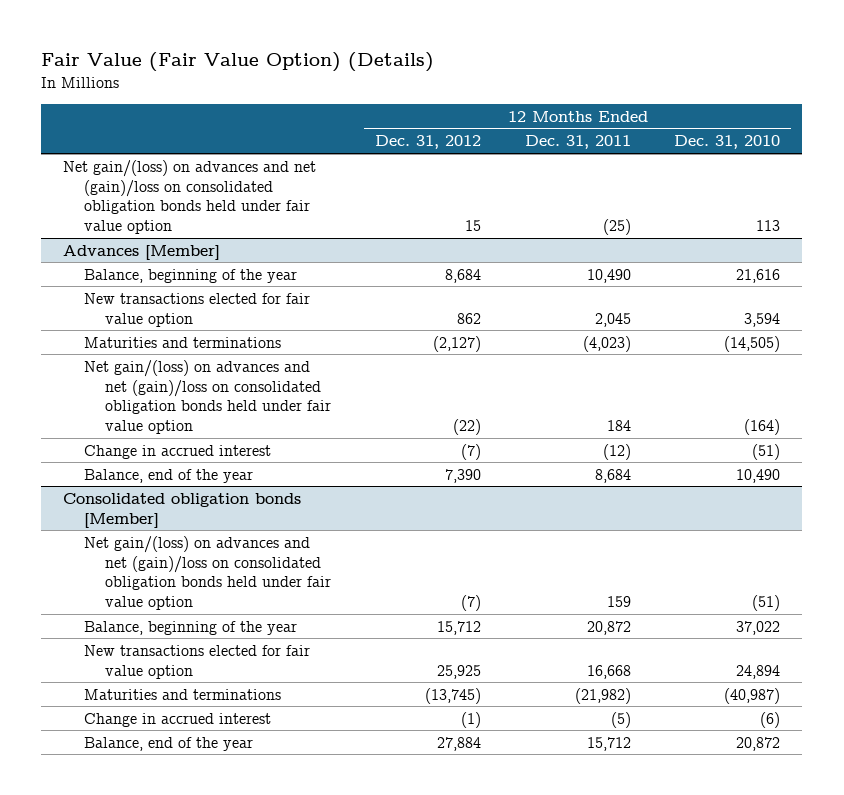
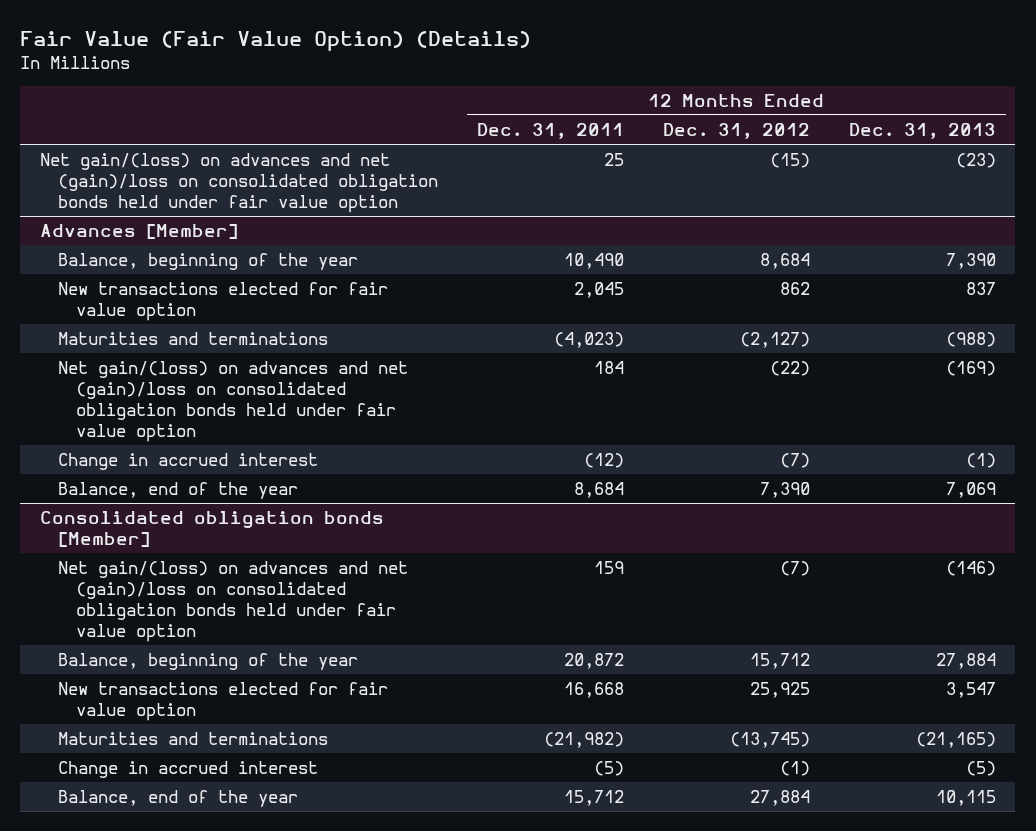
[674,135,781,150] Dec. 31, 2010 -> none
none -> [848,122,996,139] Dec. 31, 2013
[464,220,481,232] 15 -> [769,152,810,168] (15)
[602,219,631,236] (25) -> [603,152,624,166] 25

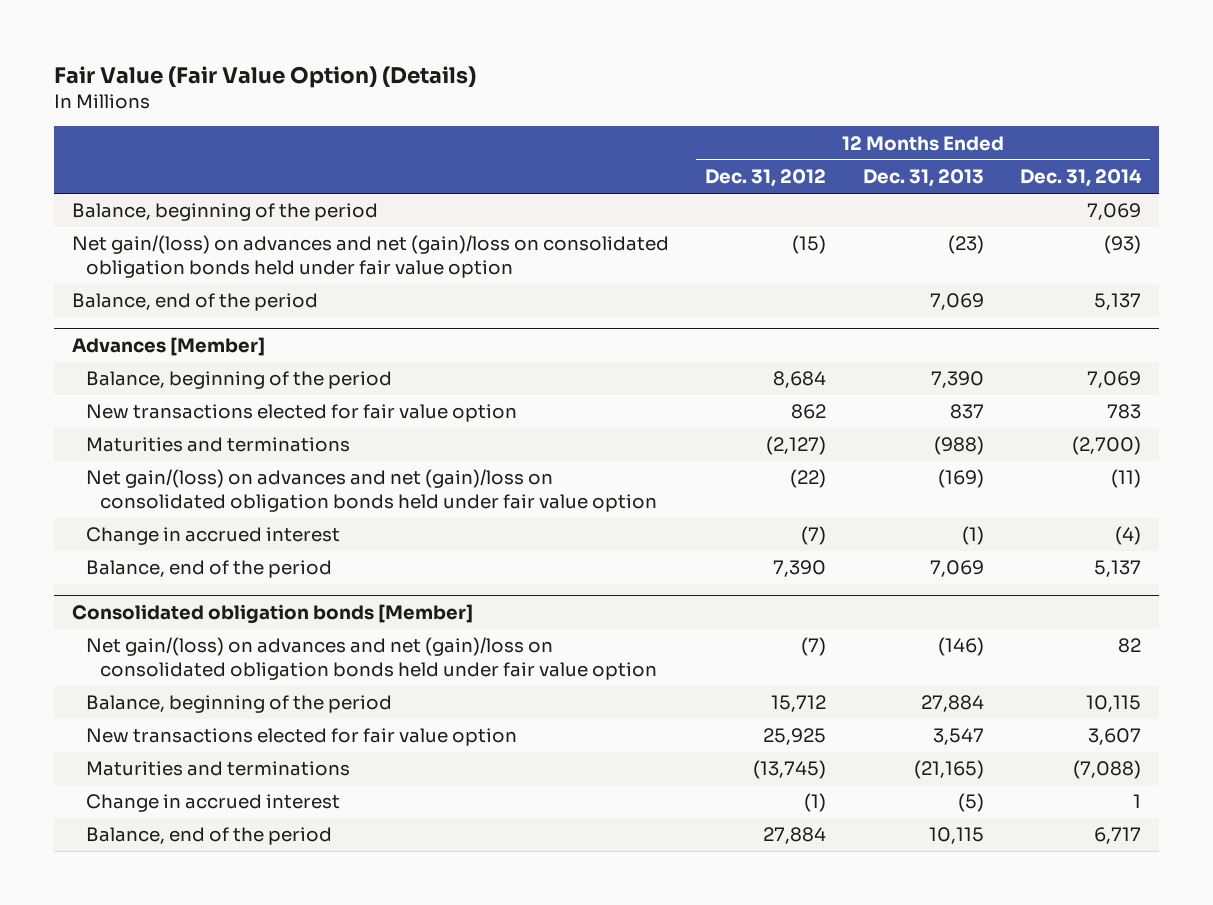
[476,122,624,139] Dec. 31, 2011 -> none
none -> [1019,169,1142,188] Dec. 31, 2014
none -> [72,203,379,222] Balance, beginning of the period
none -> [72,293,319,312] Balance, end of the period
[57,252,358,270] Balance, beginning of the year -> [86,371,393,390] Balance, beginning of the period
[57,481,298,499] Balance, end of the year -> [86,560,333,579] Balance, end of the period
[57,652,358,670] Balance, beginning of the year -> [86,695,393,714] Balance, beginning of the period
[57,789,298,807] Balance, end of the year -> [86,827,333,846] Balance, end of the period

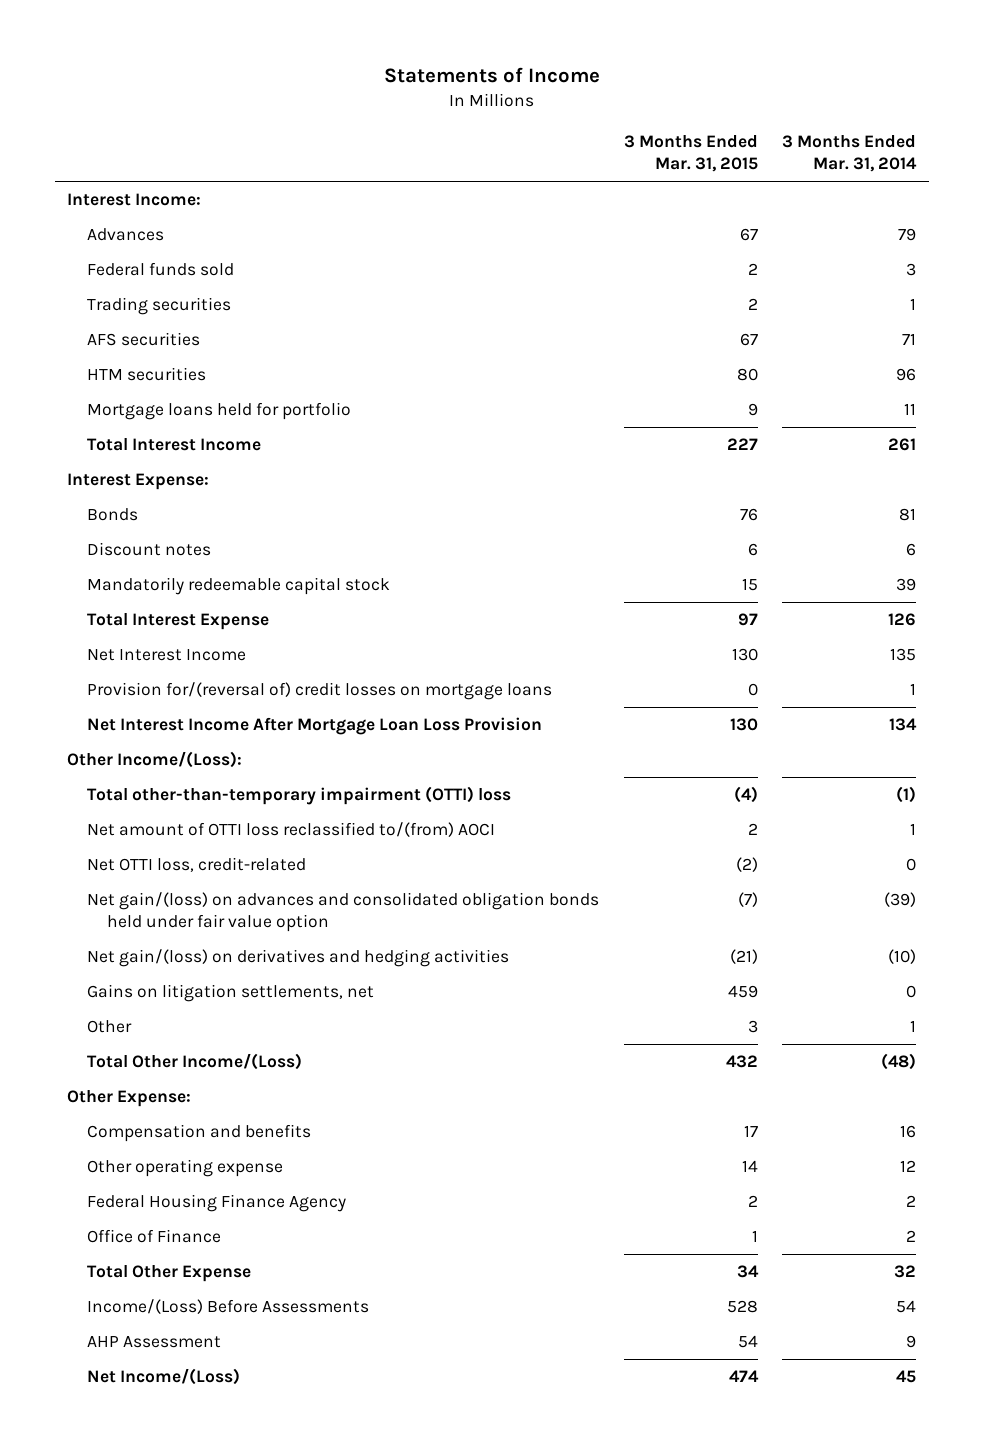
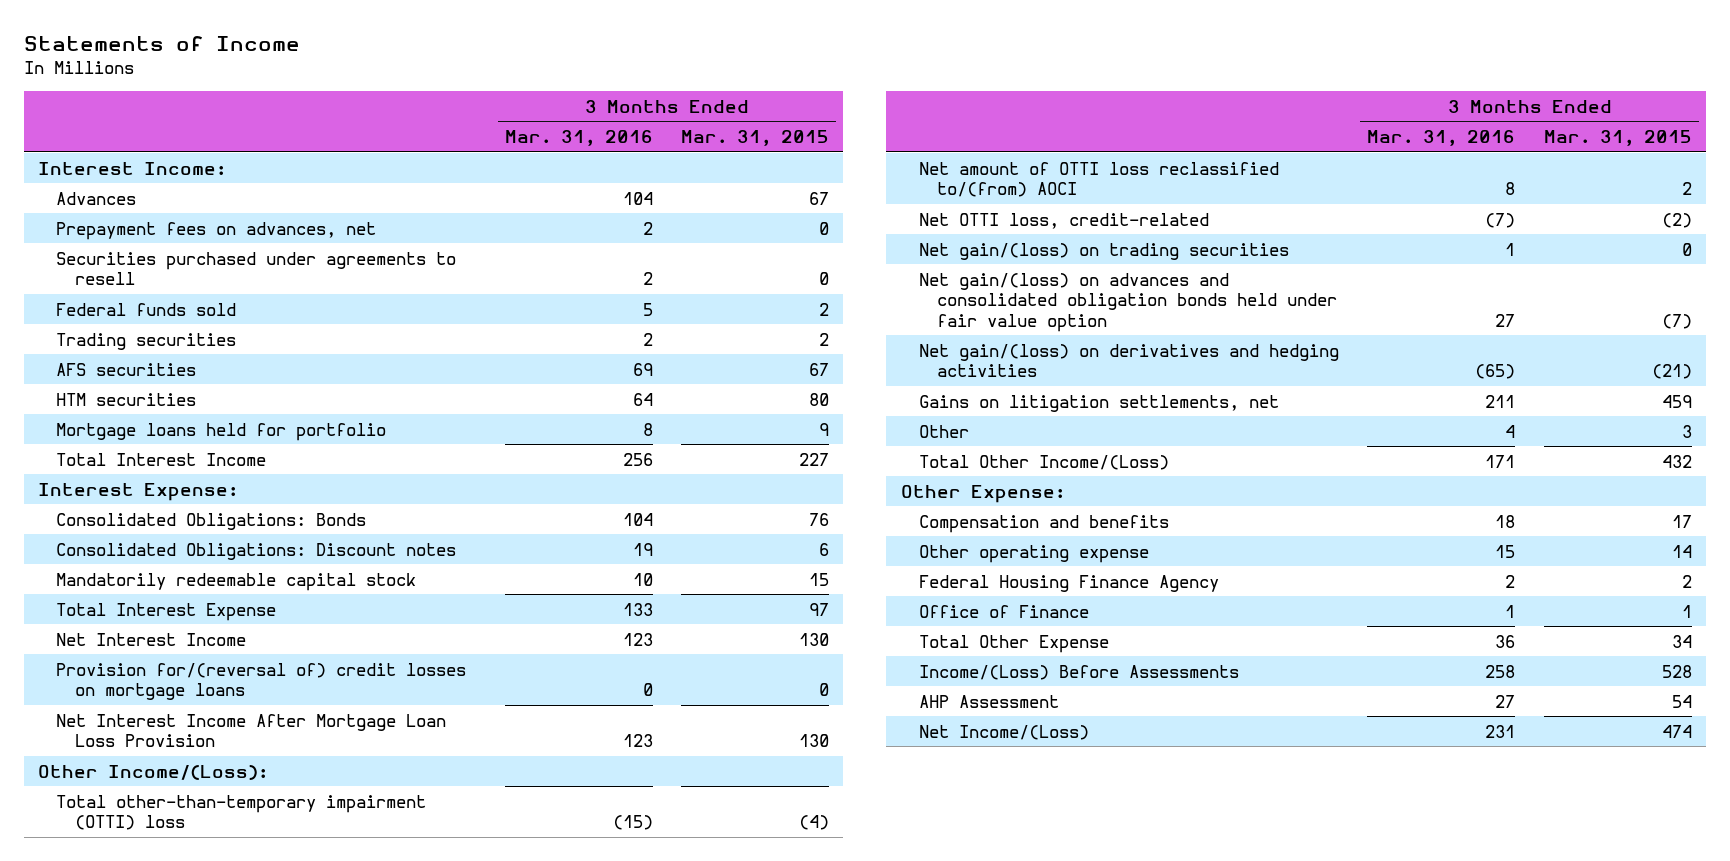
[782,135,918,173] 3 Months Ended Mar. 31, 2014 -> none
none -> [504,129,653,146] Mar. 31, 2016
none -> [56,221,377,240] Prepayment fees on advances, net
none -> [56,251,457,286] Securities purchased under agreements to resell
[87,508,139,522] Bonds -> [56,512,367,530] Consolidated Obligations: Bonds
[87,542,212,557] Discount notes -> [56,542,457,560] Consolidated Obligations: Discount notes
none -> [918,242,1289,260] Net gain/(loss) on trading securities

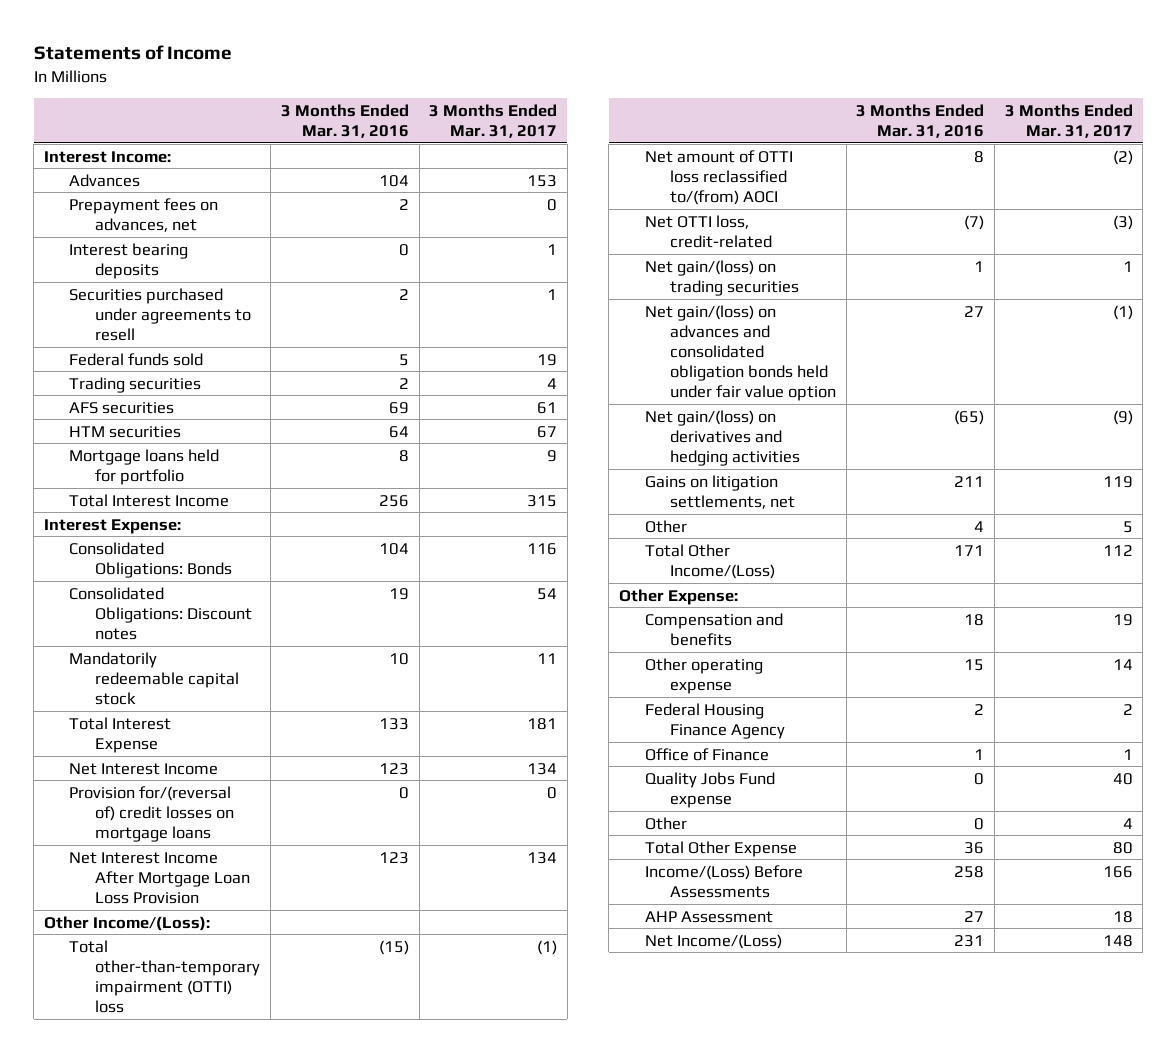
[681,129,830,146] Mar. 31, 2015 -> none
none -> [429,103,558,139] 3 Months Ended Mar. 31, 2017
none -> [69,242,189,279] Interest bearing deposits
none -> [644,771,775,808] Quality Jobs Fund expense
none -> [644,816,687,830] Other

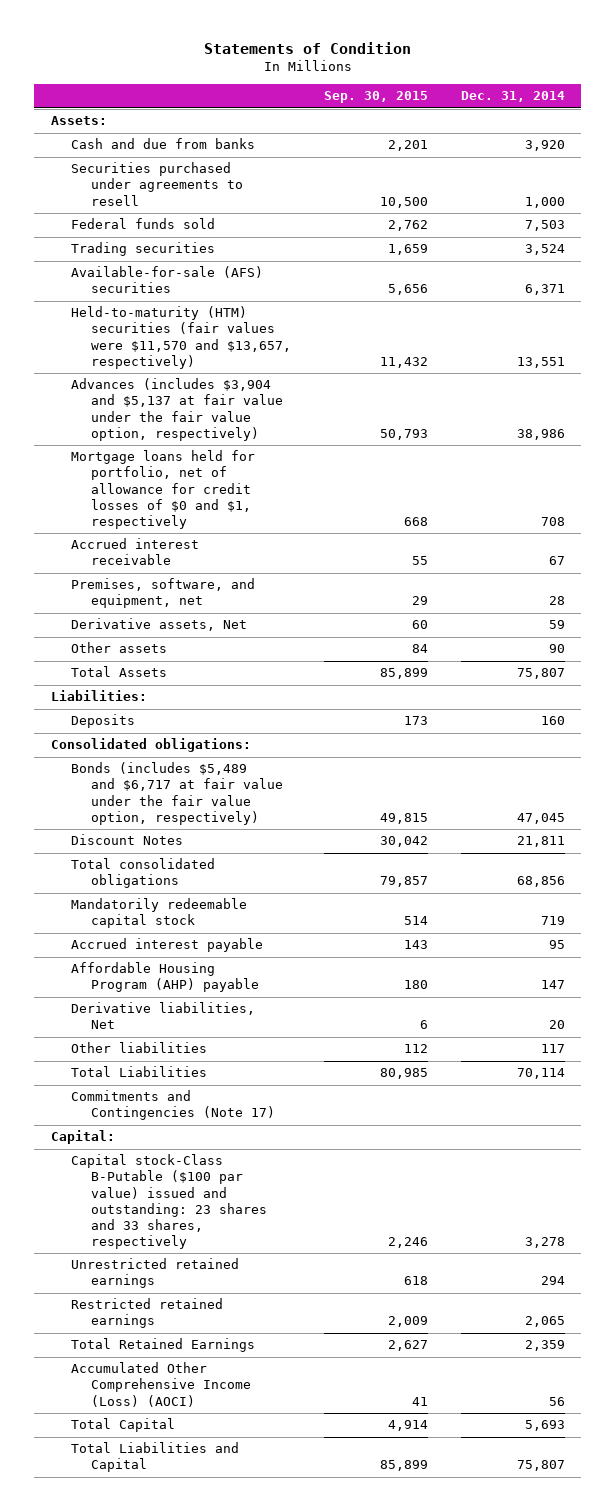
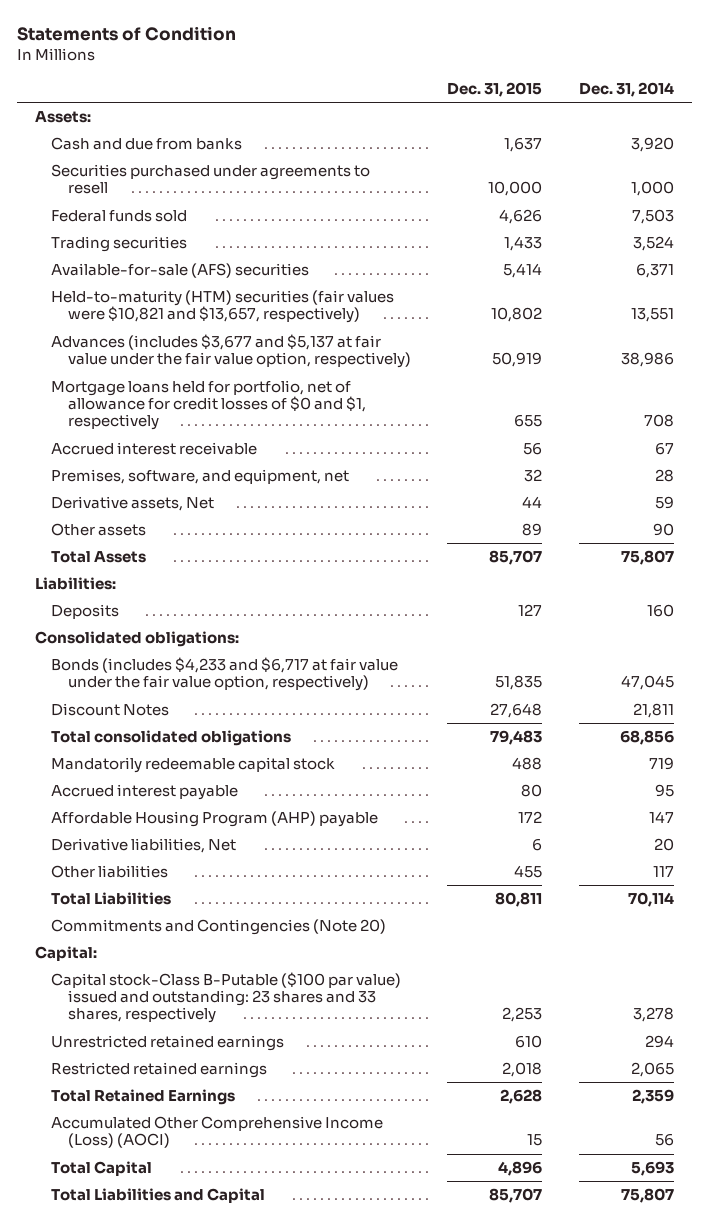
[323,91,428,104] Sep. 30, 2015 -> none
none -> [447,81,543,97] Dec. 31, 2015
[70,306,292,369] Held-to-maturity (HTM) securities (fair values were $11,570 and $13,657, respectively) -> [51,290,395,324] Held-to-maturity (HTM) securities (fair values were $10,821 and $13,657, respectively)
[70,378,284,441] Advances (includes $3,904 and $5,137 at fair value under the fair value option, respectively) -> [51,334,412,369] Advances (includes $3,677 and $5,137 at fair value under the fair value option, respectively)
[70,762,284,825] Bonds (includes $5,489 and $6,717 at fair value under the fair value option, respectively) -> [51,657,399,692] Bonds (includes $4,233 and $6,717 at fair value under the fair value option, respectively)
[70,1090,276,1121] Commitments and Contingencies (Note 17) -> [51,919,387,936] Commitments and Contingencies (Note 20)

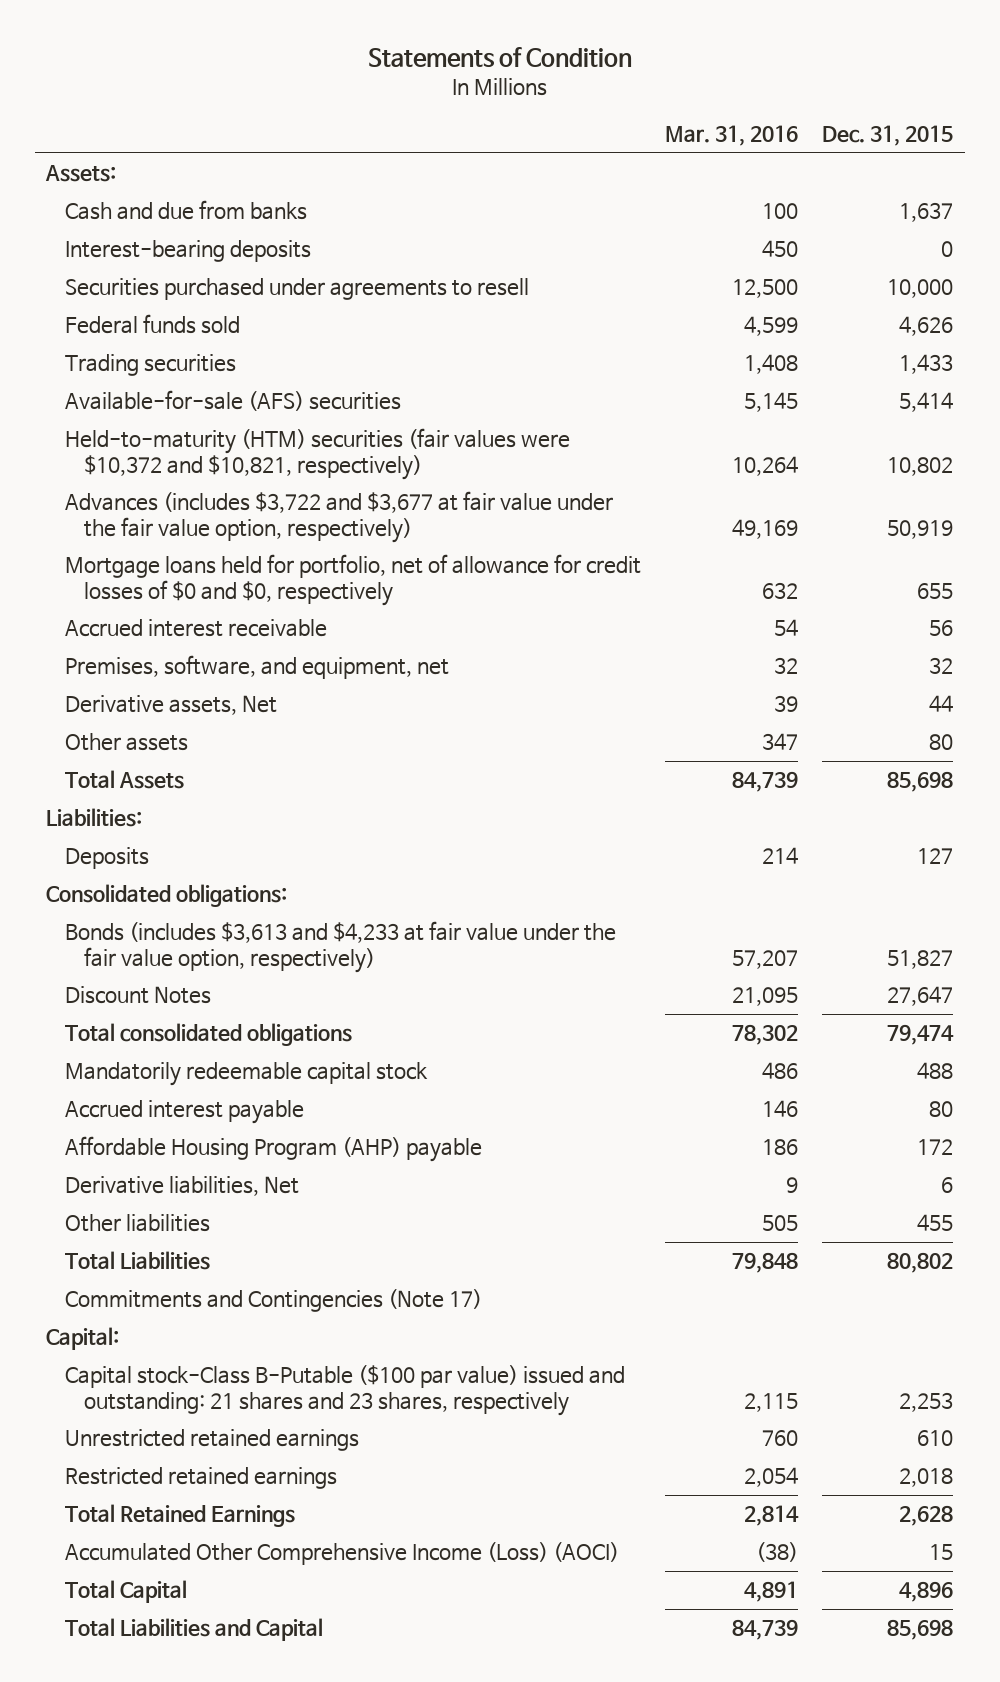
[578,81,674,97] Dec. 31, 2014 -> none
none -> [665,124,799,146] Mar. 31, 2016
none -> [65,240,312,263] Interest-bearing deposits
[51,290,395,324] Held-to-maturity (HTM) securities (fair values were $10,821 and $13,657, respectively) -> [65,428,571,480] Held-to-maturity (HTM) securities (fair values were $10,372 and $10,821, respectively)
[51,334,412,369] Advances (includes $3,677 and $5,137 at fair value under the fair value option, respectively) -> [65,491,614,543] Advances (includes $3,722 and $3,677 at fair value under the fair value option, respectively)
[51,380,367,431] Mortgage loans held for portfolio, net of allowance for credit losses of $0 and $1, respectively -> [65,554,642,606] Mortgage loans held for portfolio, net of allowance for credit losses of $0 and $0, respectively
[522,523,543,537] 89 -> [929,734,954,751] 80
[489,550,543,566] 85,707 -> [887,771,954,793] 85,698
[51,657,399,692] Bonds (includes $4,233 and $6,717 at fair value under the fair value option, respectively) -> [65,921,617,973] Bonds (includes $3,613 and $4,233 at fair value under the fair value option, respectively)
[495,675,543,691] 51,835 -> [887,949,954,969] 51,827
[490,703,543,719] 27,648 -> [887,986,954,1007] 27,647
[490,730,543,746] 79,483 -> [887,1024,955,1046] 79,474
[495,892,543,908] 80,811 -> [887,1252,954,1274] 80,802
[51,919,387,936] Commitments and Contingencies (Note 20) -> [65,1289,483,1313] Commitments and Contingencies (Note 17)
[51,972,402,1024] Capital stock-Class B-Putable ($100 par value) issued and outstanding: 23 shares and 33 shares, respectively -> [65,1365,626,1416] Capital stock-Class B-Putable ($100 par value) issued and outstanding: 21 shares and 23 shares, respectively
[489,1188,543,1204] 85,707 -> [887,1619,954,1641] 85,698

